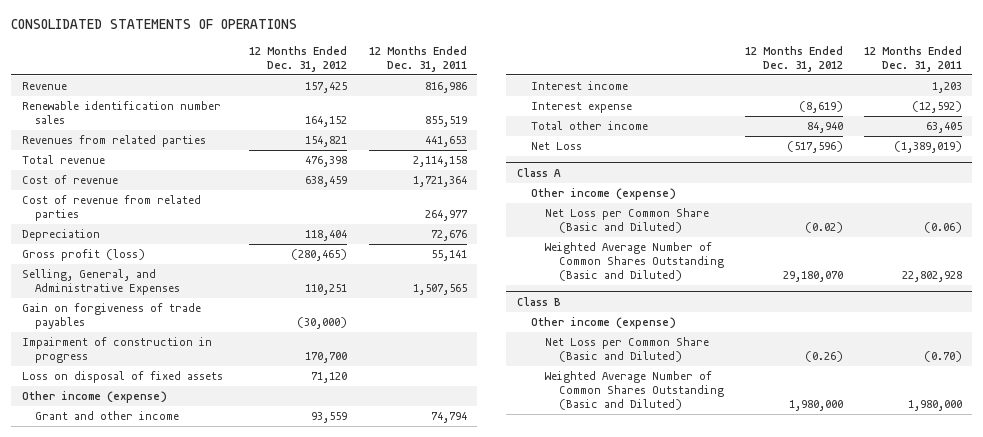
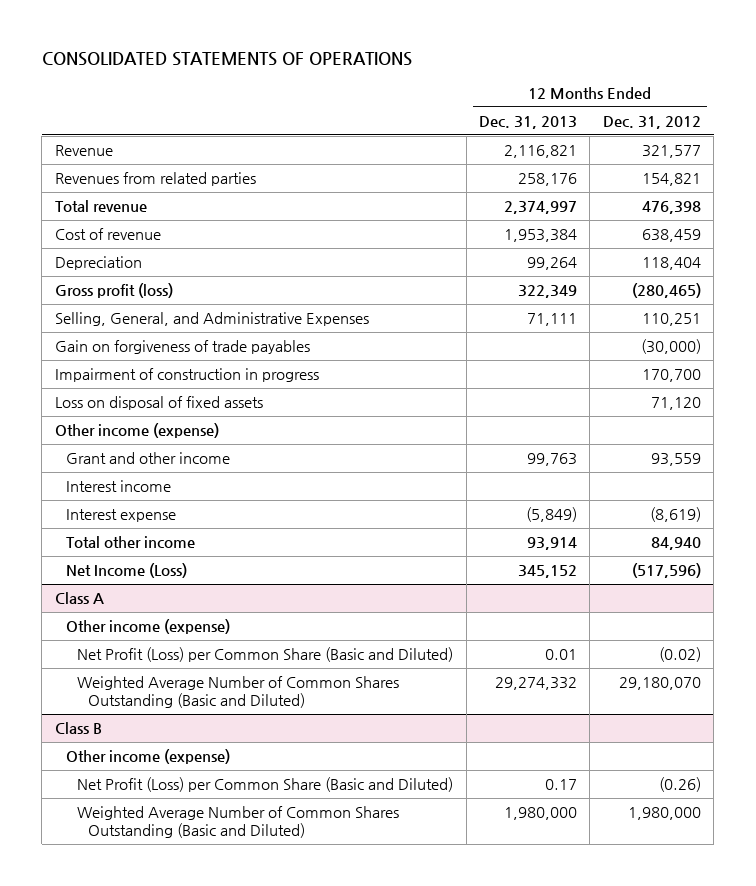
[368,45,467,72] 12 Months Ended Dec. 31, 2011 -> none
none -> [479,115,578,129] Dec. 31, 2013
[21,101,221,124] Renewable identification number sales -> none
[305,82,348,94] 157,425 -> [641,145,701,159] 321,577
[21,195,201,221] Cost of revenue from related parties -> none
[530,142,582,151] Net Loss -> [66,563,188,579] Net Income (Loss)
[544,208,709,233] Net Loss per Common Share (Basic and Diluted) -> [77,647,454,663] Net Profit (Loss) per Common Share (Basic and Diluted)
[544,337,709,362] Net Loss per Common Share (Basic and Diluted) -> [77,777,454,793] Net Profit (Loss) per Common Share (Basic and Diluted)

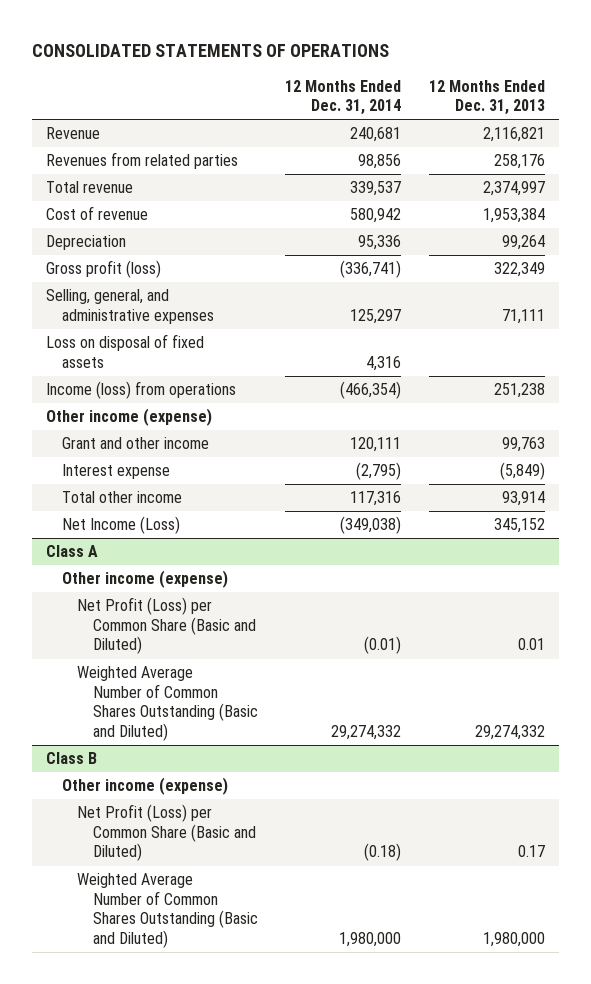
[602,115,701,129] Dec. 31, 2012 -> none
none -> [285,79,402,116] 12 Months Ended Dec. 31, 2014
[54,340,310,355] Gain on forgiveness of trade payables -> none
[54,368,319,383] Impairment of construction in progress -> none
[54,312,369,327] Selling, General, and Administrative Expenses -> [45,289,214,324] Selling, general, and administrative expenses
none -> [45,381,236,400] Income (loss) from operations
[66,480,172,493] Interest income -> none

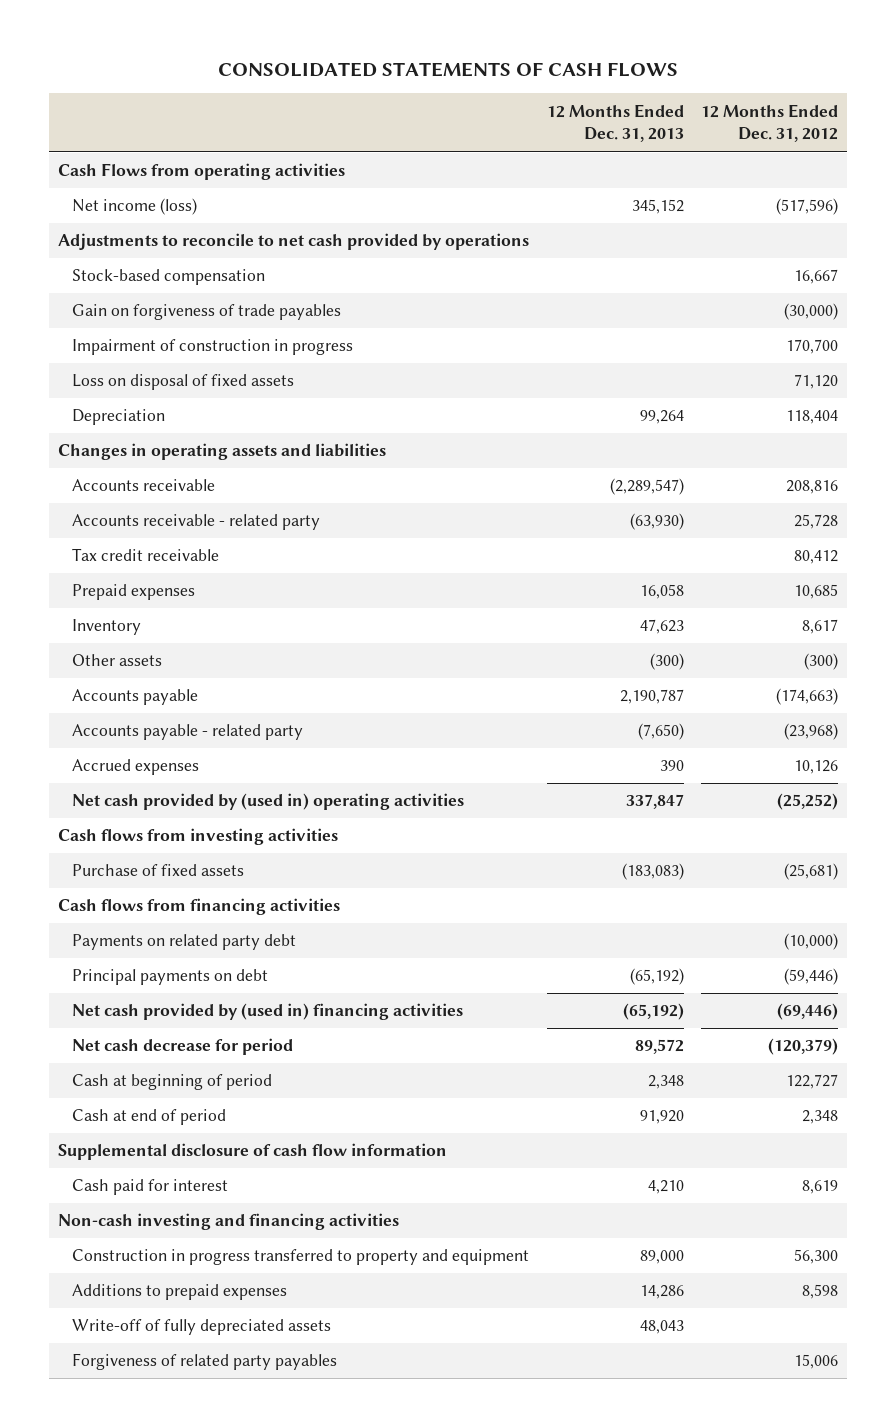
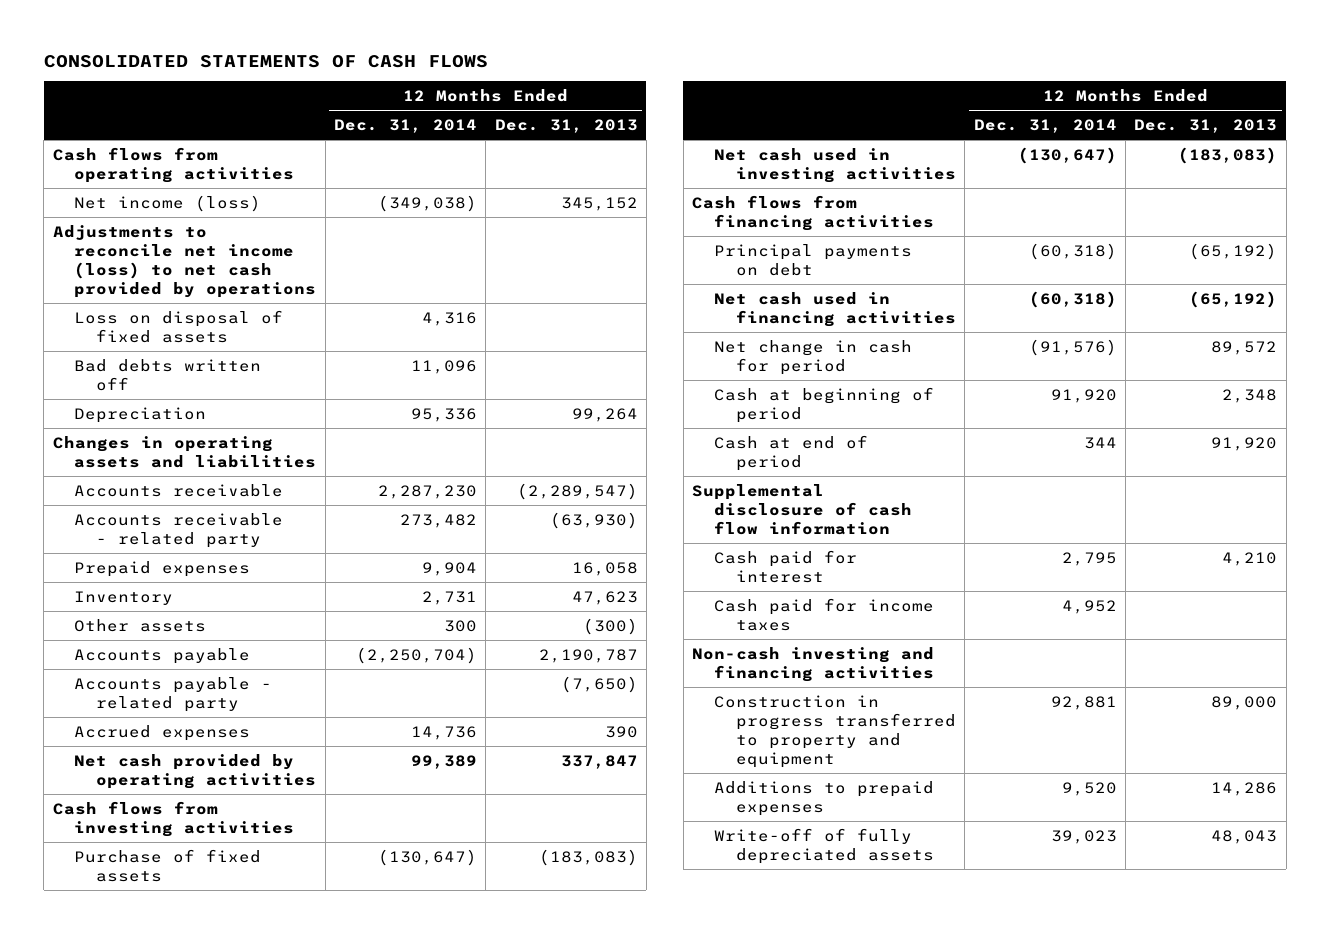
[701,103,839,143] 12 Months Ended Dec. 31, 2012 -> none
none -> [333,119,477,134] Dec. 31, 2014
[57,163,345,181] Cash Flows from operating activities -> [52,146,295,183] Cash flows from operating activities
[71,269,265,286] Stock-based compensation -> none
[71,304,341,321] Gain on forgiveness of trade payables -> none
[71,339,353,356] Impairment of construction in progress -> none
[57,233,529,251] Adjustments to reconcile to net cash provided by operations -> [52,224,317,299] Adjustments to reconcile net income (loss) to net cash provided by operations
none -> [74,358,262,391] Bad debts written off
[71,548,219,562] Tax credit receivable -> none
[71,793,464,811] Net cash provided by (used in) operating activities -> [74,753,316,789] Net cash provided by operating activities
none -> [713,147,956,183] Net cash used in investing activities
[71,934,296,951] Payments on related party debt -> none
[71,1003,463,1021] Net cash provided by (used in) financing activities -> [713,291,956,327] Net cash used in financing activities
[71,1038,293,1056] Net cash decrease for period -> [713,339,912,375] Net change in cash for period
none -> [713,597,934,631] Cash paid for income taxes
[71,1353,337,1371] Forgiveness of related party payables -> none

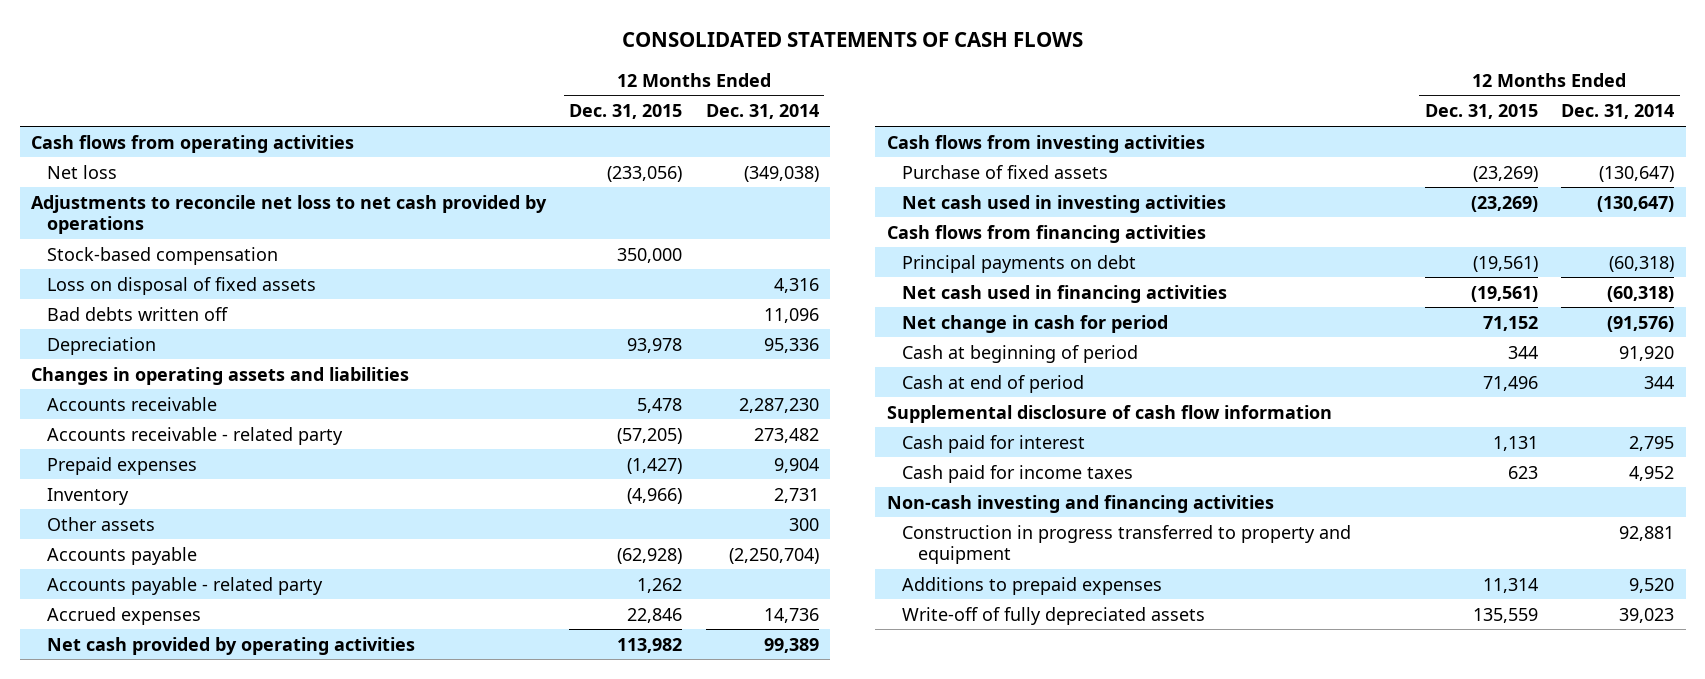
[494,119,638,134] Dec. 31, 2013 -> none
none -> [569,104,683,120] Dec. 31, 2015
[74,194,262,212] Net income (loss) -> [46,164,117,179] Net loss
[52,224,317,299] Adjustments to reconcile net income (loss) to net cash provided by operations -> [31,194,548,234] Adjustments to reconcile net loss to net cash provided by operations
none -> [46,246,278,265] Stock-based compensation

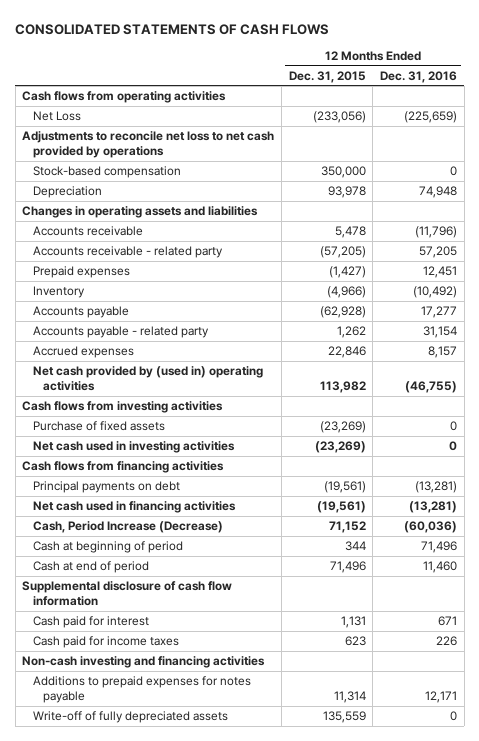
[705,104,819,120] Dec. 31, 2014 -> none
none -> [379,70,457,83] Dec. 31, 2016
[46,164,117,179] Net loss -> [32,111,81,122] Net Loss
[46,276,316,295] Loss on disposal of fixed assets -> none
[46,306,228,321] Bad debts written off -> none
[46,516,155,531] Other assets -> none
[46,636,415,655] Net cash provided by operating activities -> [32,366,263,392] Net cash provided by (used in) operating activities
[902,314,1169,333] Net change in cash for period -> [32,521,223,534] Cash, Period Increase (Decrease)
[902,524,1352,564] Construction in progress transferred to property and equipment -> none
[902,576,1163,595] Additions to prepaid expenses -> [32,676,251,704] Additions to prepaid expenses for notes payable

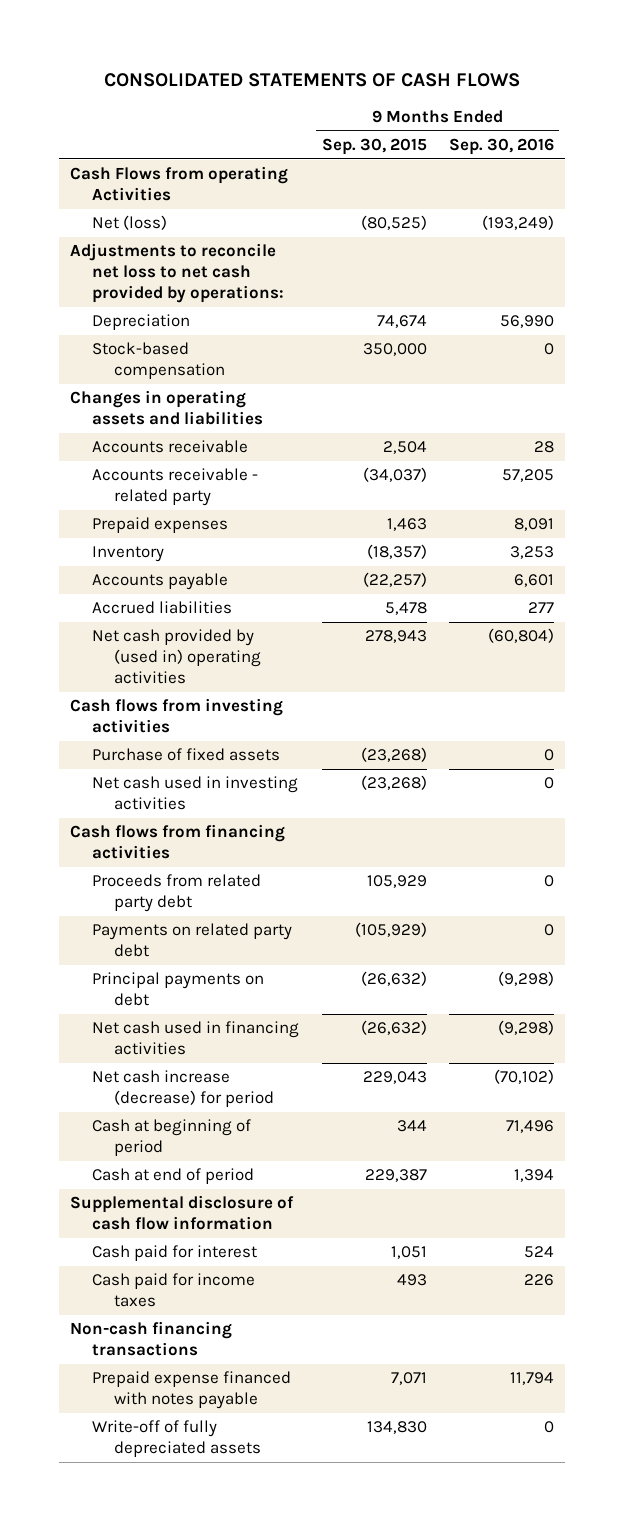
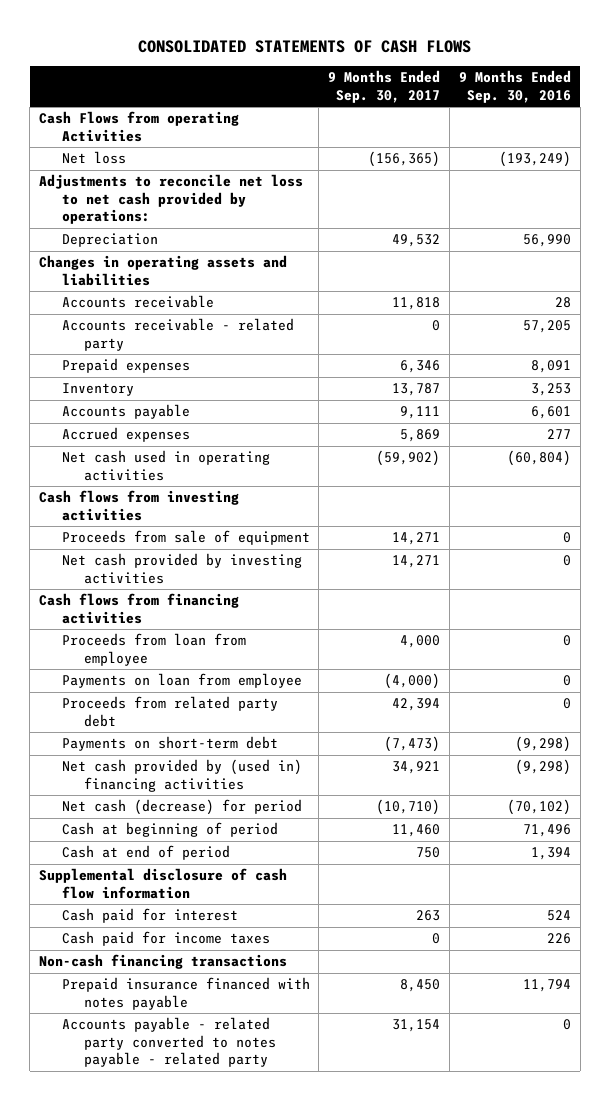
[321,138,427,156] Sep. 30, 2015 -> none
none -> [328,70,441,103] 9 Months Ended Sep. 30, 2017
[92,215,168,231] Net (loss) -> [61,151,126,165] Net loss
[92,342,226,380] Stock-based compensation -> none
[92,601,233,615] Accrued liabilities -> [61,427,190,443] Accrued expenses
[92,629,262,685] Net cash provided by (used in) operating activities -> [61,450,270,481] Net cash used in operating activities
[92,748,281,762] Purchase of fixed assets -> none
none -> [61,530,310,546] Proceeds from sale of equipment
[92,776,299,811] Net cash used in investing activities -> [61,553,302,584] Net cash provided by investing activities
none -> [61,633,246,666] Proceeds from loan from employee
none -> [61,673,302,689] Payments on loan from employee
[92,923,293,958] Payments on related party debt -> none
[92,972,265,1007] Principal payments on debt -> [61,736,278,752] Payments on short-term debt
[92,1021,300,1056] Net cash used in financing activities -> [61,759,302,792] Net cash provided by (used in) financing activities
[92,1070,275,1108] Net cash increase (decrease) for period -> [61,799,302,816] Net cash (decrease) for period
[92,1420,262,1458] Write-off of fully depreciated assets -> none
[92,1371,292,1410] Prepaid expense financed with notes payable -> [61,977,310,1010] Prepaid insurance financed with notes payable
none -> [61,1017,276,1068] Accounts payable - related party converted to notes payable - related party

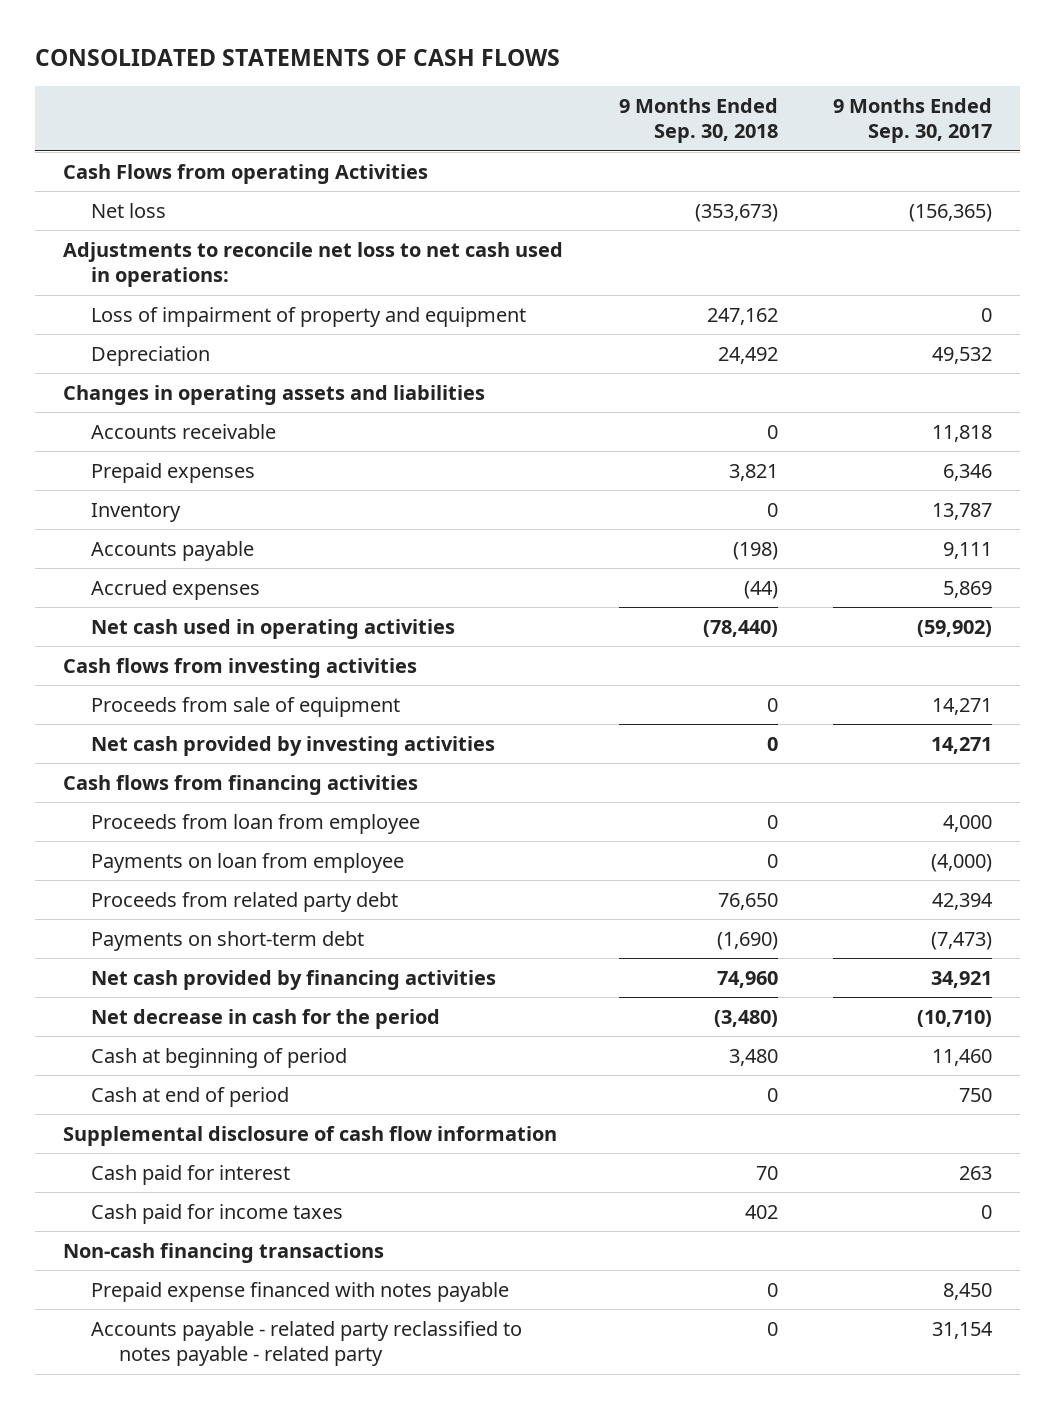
[458,70,571,103] 9 Months Ended Sep. 30, 2016 -> none
none -> [618,97,778,143] 9 Months Ended Sep. 30, 2018
[39,174,304,225] Adjustments to reconcile net loss to net cash provided by operations: -> [63,241,564,288] Adjustments to reconcile net loss to net cash used in operations:
none -> [91,306,527,327] Loss of impairment of property and equipment
[61,318,294,351] Accounts receivable - related party -> none
[61,759,302,792] Net cash provided by (used in) financing activities -> [91,969,497,990] Net cash provided by financing activities
[61,799,302,816] Net cash (decrease) for period -> [91,1008,441,1029] Net decrease in cash for the period
[61,977,310,1010] Prepaid insurance financed with notes payable -> [91,1281,510,1302] Prepaid expense financed with notes payable
[61,1017,276,1068] Accounts payable - related party converted to notes payable - related party -> [91,1320,523,1367] Accounts payable - related party reclassified to notes payable - related party

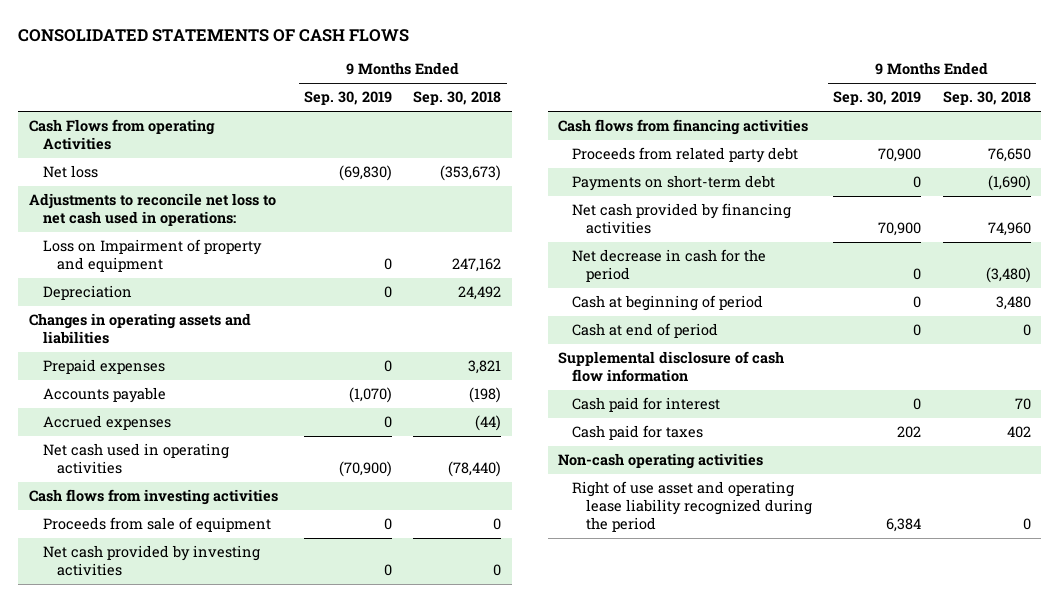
[833,97,993,143] 9 Months Ended Sep. 30, 2017 -> none
none -> [303,91,392,106] Sep. 30, 2019
[91,306,527,327] Loss of impairment of property and equipment -> [42,239,262,273] Loss on Impairment of property and equipment
[91,423,277,439] Accounts receivable -> none
[91,502,182,522] Inventory -> none
[91,813,421,834] Proceeds from loan from employee -> none
[91,852,405,873] Payments on loan from employee -> none
[91,1281,510,1302] Prepaid expense financed with notes payable -> none
[91,1320,523,1367] Accounts payable - related party reclassified to notes payable - related party -> none
[91,1203,344,1224] Cash paid for income taxes -> [572,425,704,441] Cash paid for taxes
[63,1242,385,1263] Non-cash financing transactions -> [558,453,764,470] Non-cash operating activities
none -> [572,481,813,533] Right of use asset and operating lease liability recognized during the period

